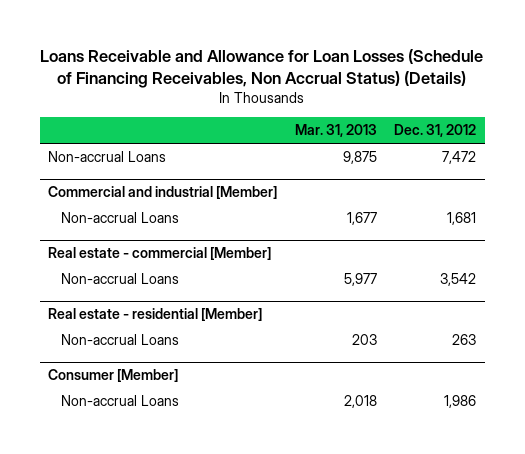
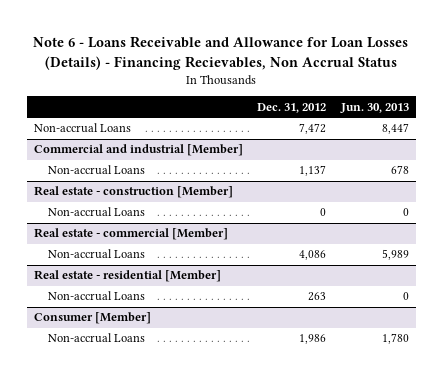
[40,48,484,88] Loans Receivable and Allowance for Loan Losses (Schedule of Financing Receivables, Non Accrual Status) (Details) -> [33,35,409,70] Note 6 - Loans Receivable and Allowance for Loan Losses (Details) - Financing Recievables, Non Accrual Status
[294,124,377,138] Mar. 31, 2013 -> none
none -> [339,102,409,113] Jun. 30, 2013
[447,212,477,226] 1,681 -> [299,165,327,177] 1,137
none -> [34,186,234,199] Real estate - construction [Member]
none -> [47,207,145,218] Non-accrual Loans
[440,273,477,287] 3,542 -> [299,250,327,261] 4,086

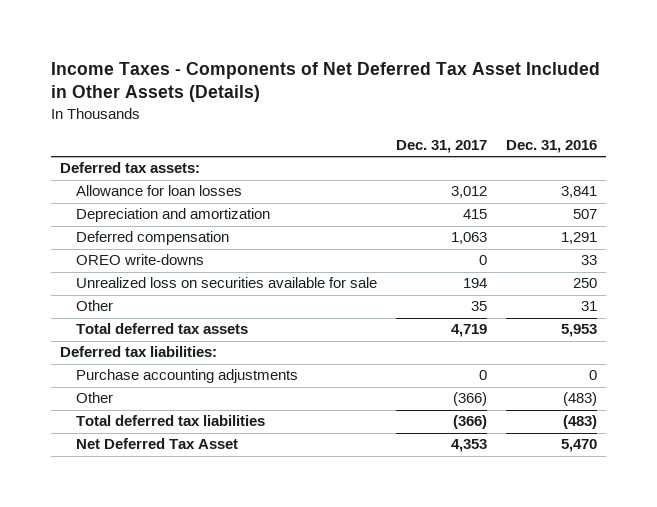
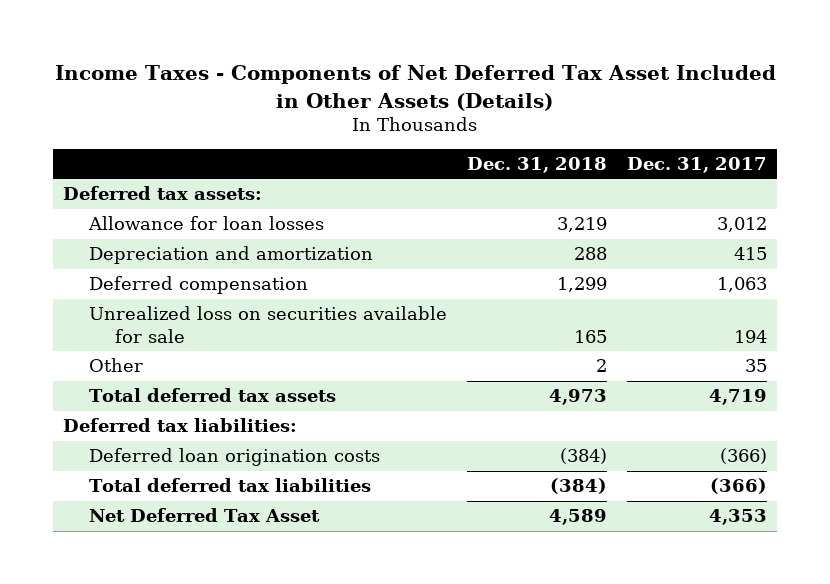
[505,140,597,154] Dec. 31, 2016 -> none
none -> [466,156,607,173] Dec. 31, 2018
[75,254,204,266] OREO write-downs -> none
[75,369,298,384] Purchase accounting adjustments -> none
[75,392,113,404] Other -> [89,448,381,467] Deferred loan origination costs

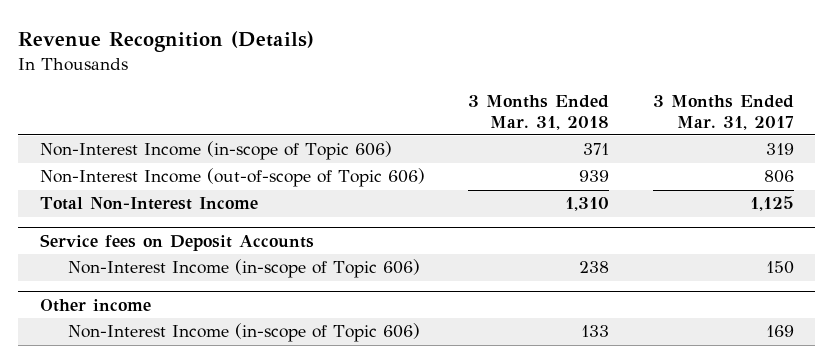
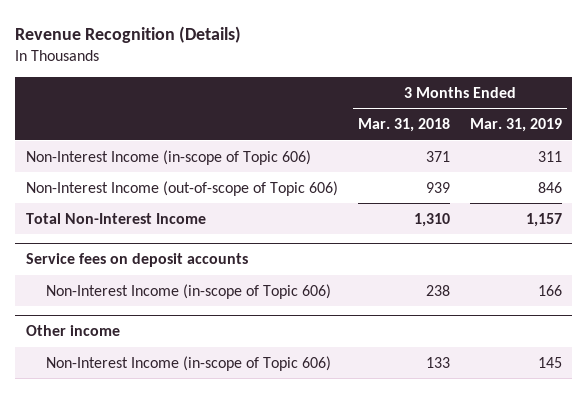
[652,94,794,130] 3 Months Ended Mar. 31, 2017 -> none
none -> [470,118,563,133] Mar. 31, 2019
[40,233,315,251] Service fees on Deposit Accounts -> [25,253,248,268] Service fees on deposit accounts

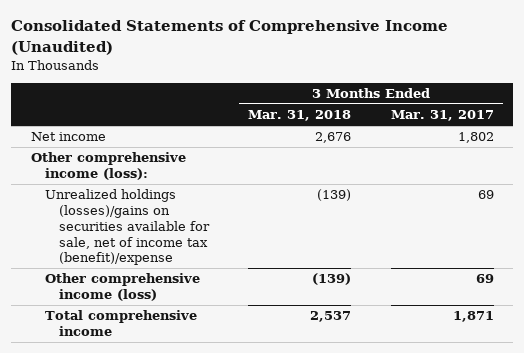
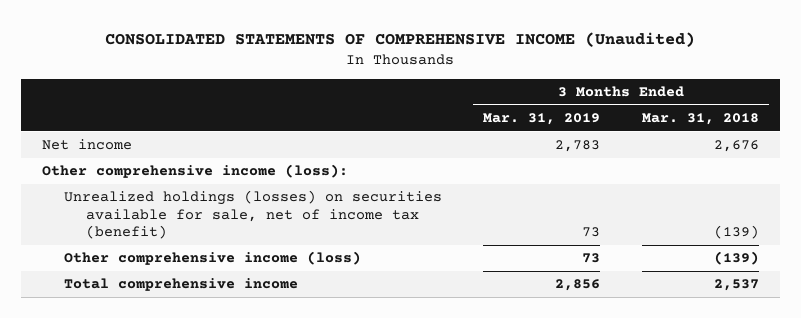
[11,20,449,55] Consolidated Statements of Comprehensive Income (Unaudited) -> [105,31,696,47] CONSOLIDATED STATEMENTS OF COMPREHENSIVE INCOME (Unaudited)
[390,110,494,122] Mar. 31, 2017 -> none
none -> [483,113,601,126] Mar. 31, 2019
[44,189,211,266] Unrealized holdings (losses)/gains on securities available for sale, net of income tax (benefit)/expense -> [63,190,442,240] Unrealized holdings (losses) on securities available for sale, net of income tax (benefit)

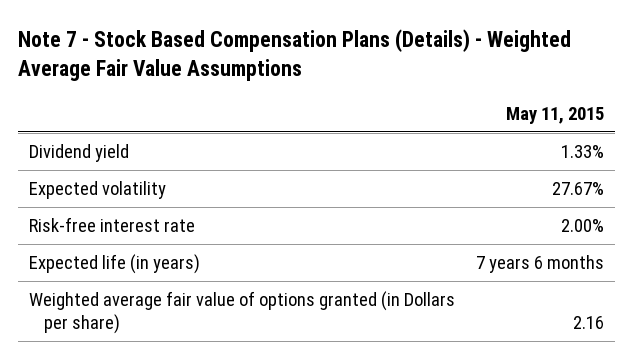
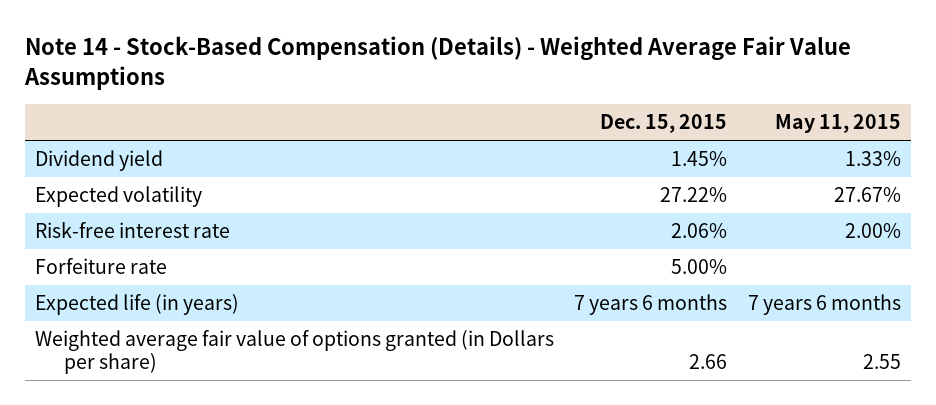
[18,29,572,82] Note 7 - Stock Based Compensation Plans (Details) - Weighted Average Fair Value Assumptions -> [23,35,851,90] Note 14 - Stock-Based Compensation (Details) - Weighted Average Fair Value Assumptions
none -> [600,114,728,134] Dec. 15, 2015
none -> [34,258,167,275] Forfeiture rate
[573,316,605,330] 2.16 -> [862,354,901,370] 2.55

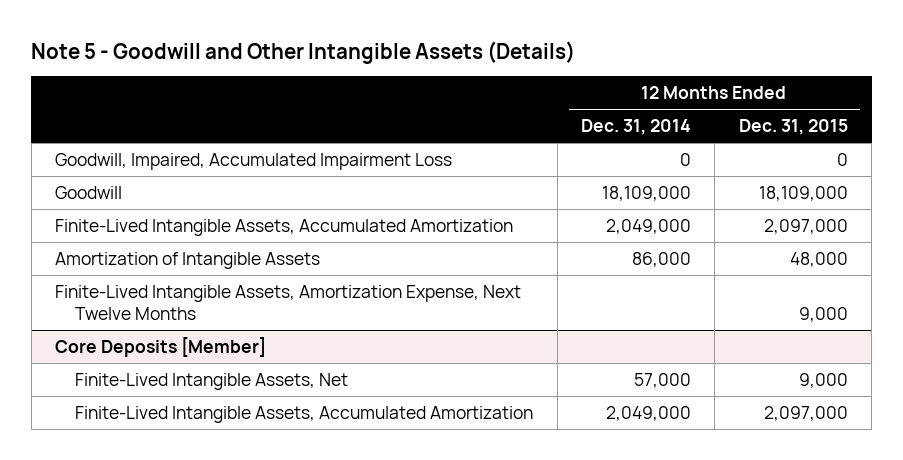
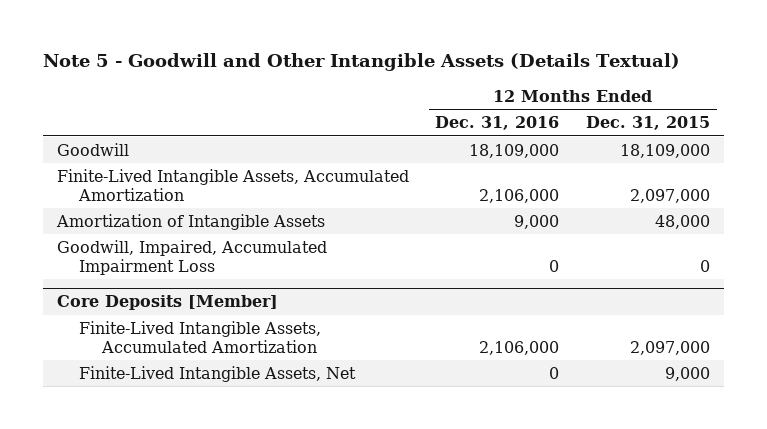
[31,40,576,64] Note 5 - Goodwill and Other Intangible Assets (Details) -> [43,53,681,72] Note 5 - Goodwill and Other Intangible Assets (Details Textual)
[581,119,692,136] Dec. 31, 2014 -> none
none -> [435,116,560,131] Dec. 31, 2016
[55,284,522,320] Finite-Lived Intangible Assets, Amortization Expense, Next Twelve Months -> none
[55,152,453,170] Goodwill, Impaired, Accumulated Impairment Loss -> [56,239,327,275] Goodwill, Impaired, Accumulated Impairment Loss
[75,372,349,390] Finite-Lived Intangible Assets, Net -> [79,365,357,382] Finite-Lived Intangible Assets, Net

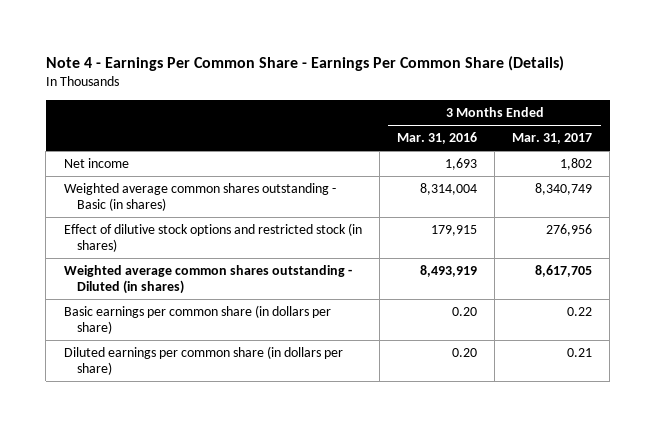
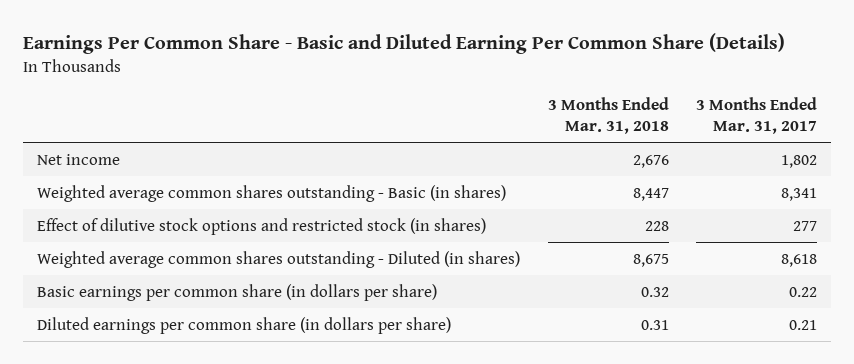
[45,55,564,71] Note 4 - Earnings Per Common Share - Earnings Per Common Share (Details) -> [23,33,786,55] Earnings Per Common Share - Basic and Diluted Earning Per Common Share (Details)
[396,132,477,145] Mar. 31, 2016 -> none
none -> [547,97,669,135] 3 Months Ended Mar. 31, 2018
[535,183,593,196] 8,340,749 -> [781,187,818,201] 8,341
[546,224,593,237] 276,956 -> [793,220,818,231] 277
[535,265,593,278] 8,617,705 -> [781,253,818,267] 8,618

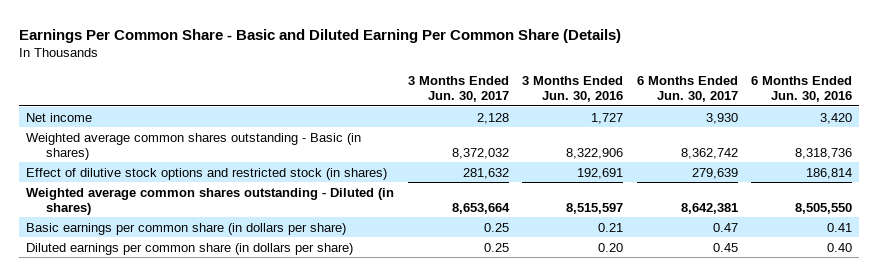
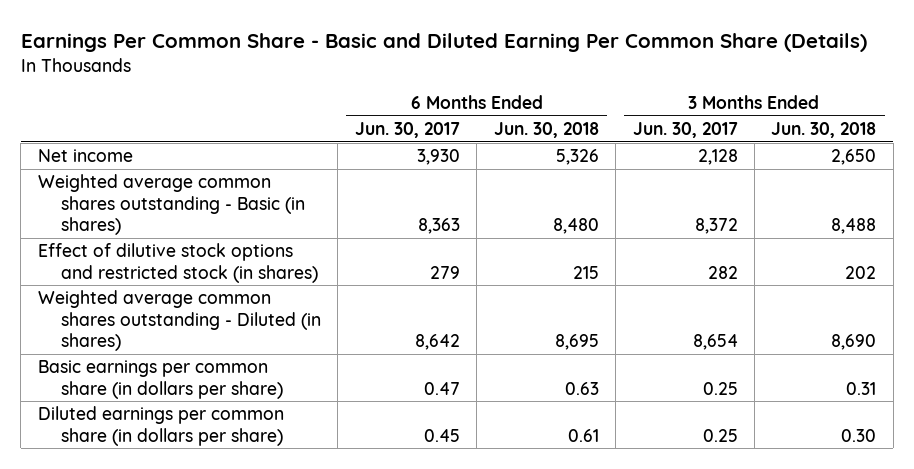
[522,76,624,103] 3 Months Ended Jun. 30, 2016 -> none
[751,76,853,103] 6 Months Ended Jun. 30, 2016 -> none
none -> [493,122,599,139] Jun. 30, 2018
none -> [771,122,877,139] Jun. 30, 2018
[451,147,509,159] 8,372,032 -> [694,217,738,234] 8,372
[680,147,738,159] 8,362,742 -> [417,217,460,234] 8,363
[462,167,509,179] 281,632 -> [707,265,738,279] 282
[691,167,738,179] 279,639 -> [429,265,460,279] 279
[451,202,510,214] 8,653,664 -> [692,333,738,350] 8,654
[680,202,738,214] 8,642,381 -> [414,333,460,350] 8,642

